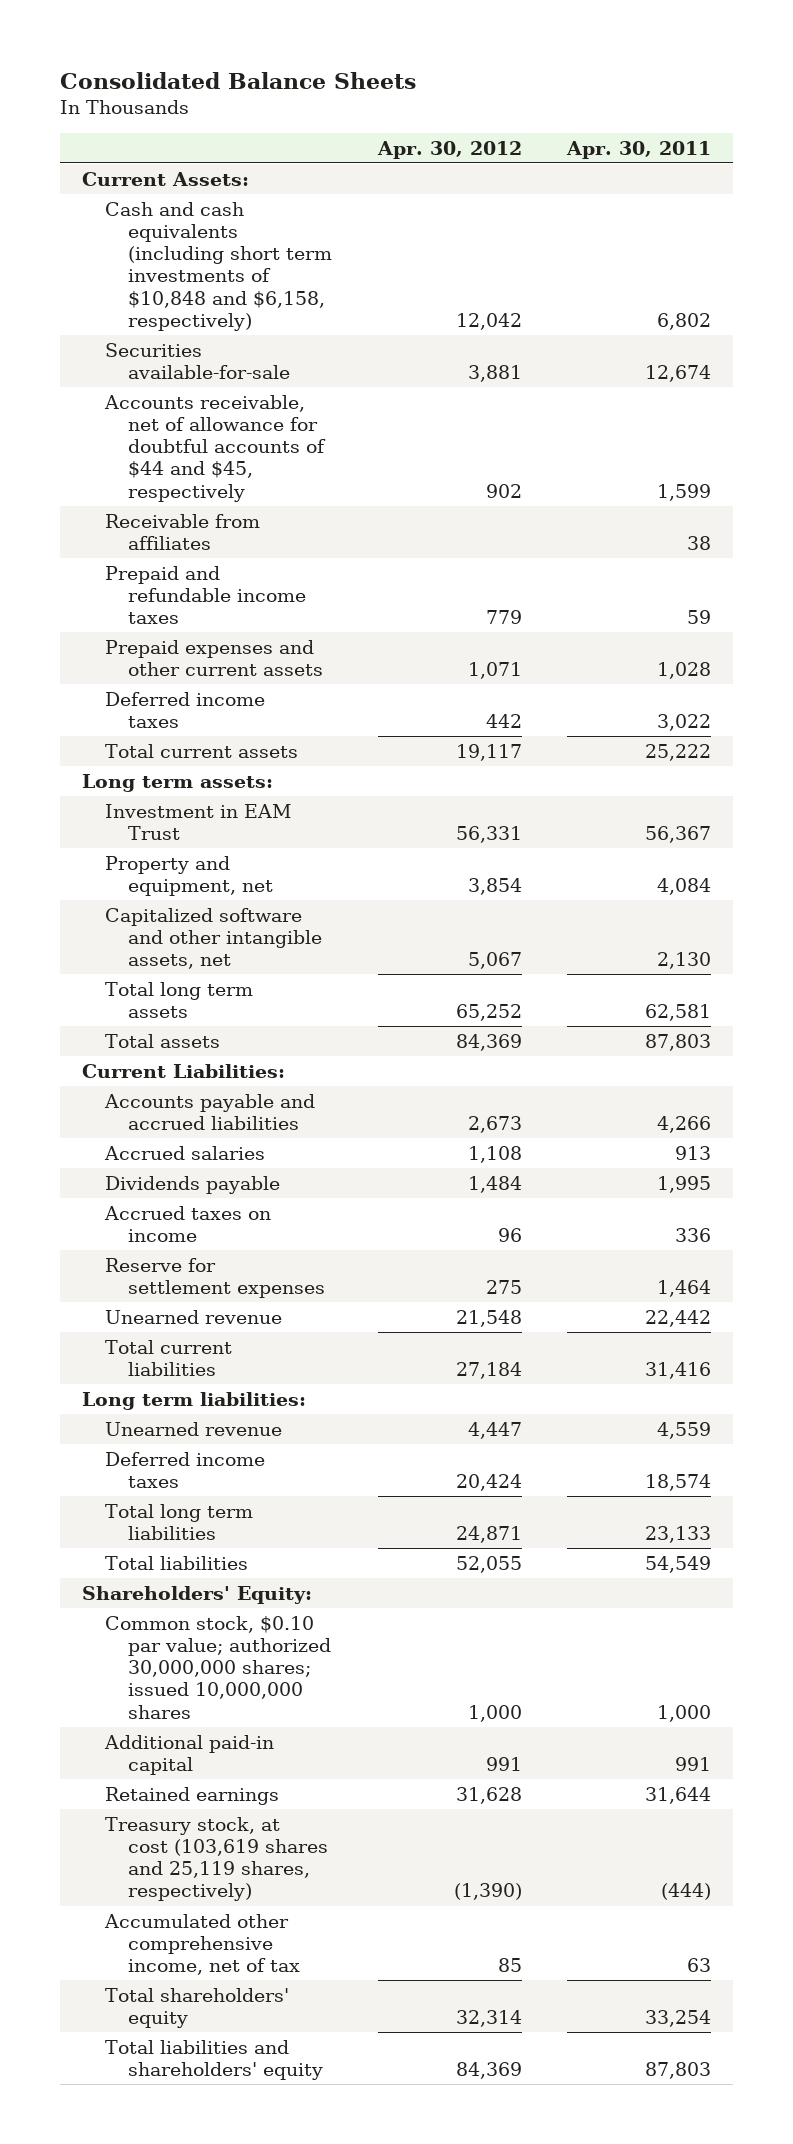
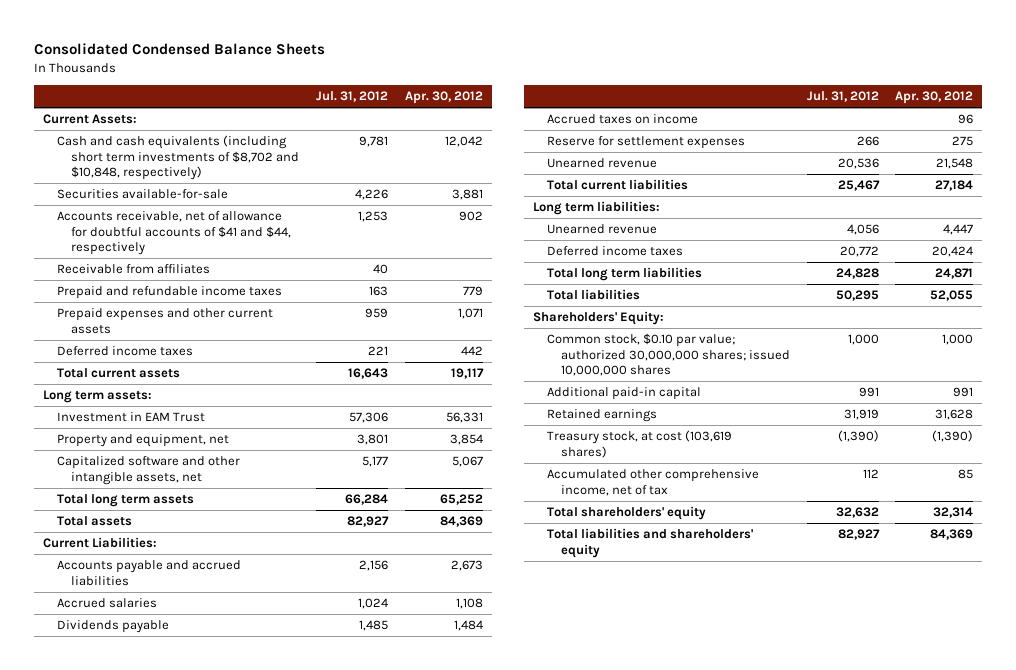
[59,71,416,89] Consolidated Balance Sheets -> [34,43,326,56] Consolidated Condensed Balance Sheets
[565,140,711,159] Apr. 30, 2011 -> none
none -> [316,91,389,103] Jul. 31, 2012
[105,201,333,331] Cash and cash equivalents (including short term investments of $10,848 and $6,158, respectively) -> [56,135,299,180] Cash and cash equivalents (including short term investments of $8,702 and $10,848, respectively)
[104,394,327,502] Accounts receivable, net of allowance for doubtful accounts of $44 and $45, respectively -> [56,211,291,255] Accounts receivable, net of allowance for doubtful accounts of $41 and $44, respectively
[105,1816,329,1902] Treasury stock, at cost (103,619 shares and 25,119 shares, respectively) -> [546,430,732,458] Treasury stock, at cost (103,619 shares)

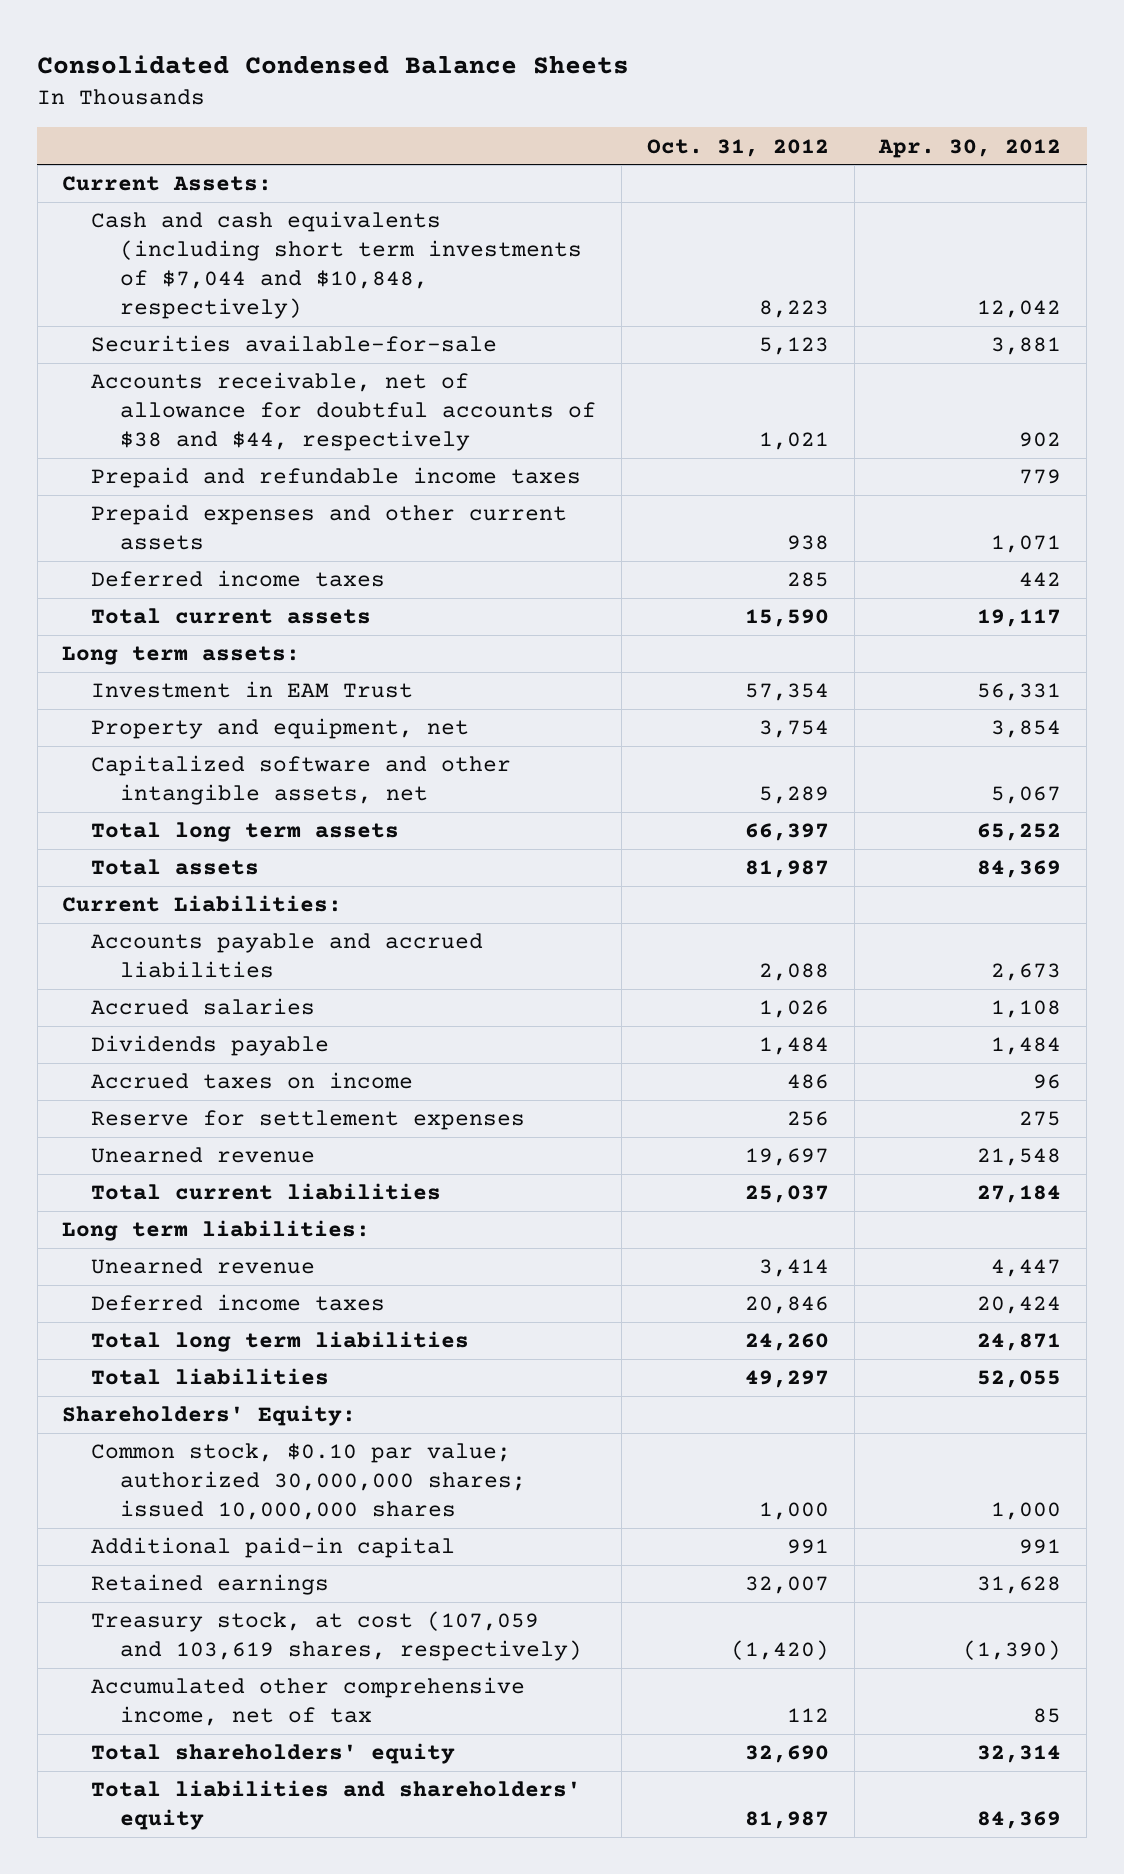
[316,91,389,103] Jul. 31, 2012 -> none
none -> [646,138,829,157] Oct. 31, 2012
[56,135,299,180] Cash and cash equivalents (including short term investments of $8,702 and $10,848, respectively) -> [91,211,582,320] Cash and cash equivalents (including short term investments of $7,044 and $10,848, respectively)
[56,264,210,275] Receivable from affiliates -> none
[56,211,291,255] Accounts receivable, net of allowance for doubtful accounts of $41 and $44, respectively -> [91,372,596,452] Accounts receivable, net of allowance for doubtful accounts of $38 and $44, respectively
[546,430,732,458] Treasury stock, at cost (103,619 shares) -> [91,1611,582,1662] Treasury stock, at cost (107,059 and 103,619 shares, respectively)

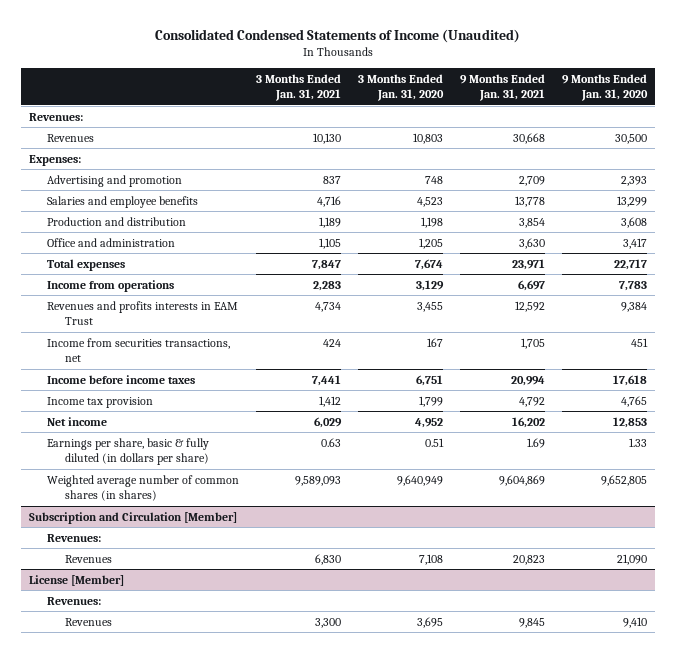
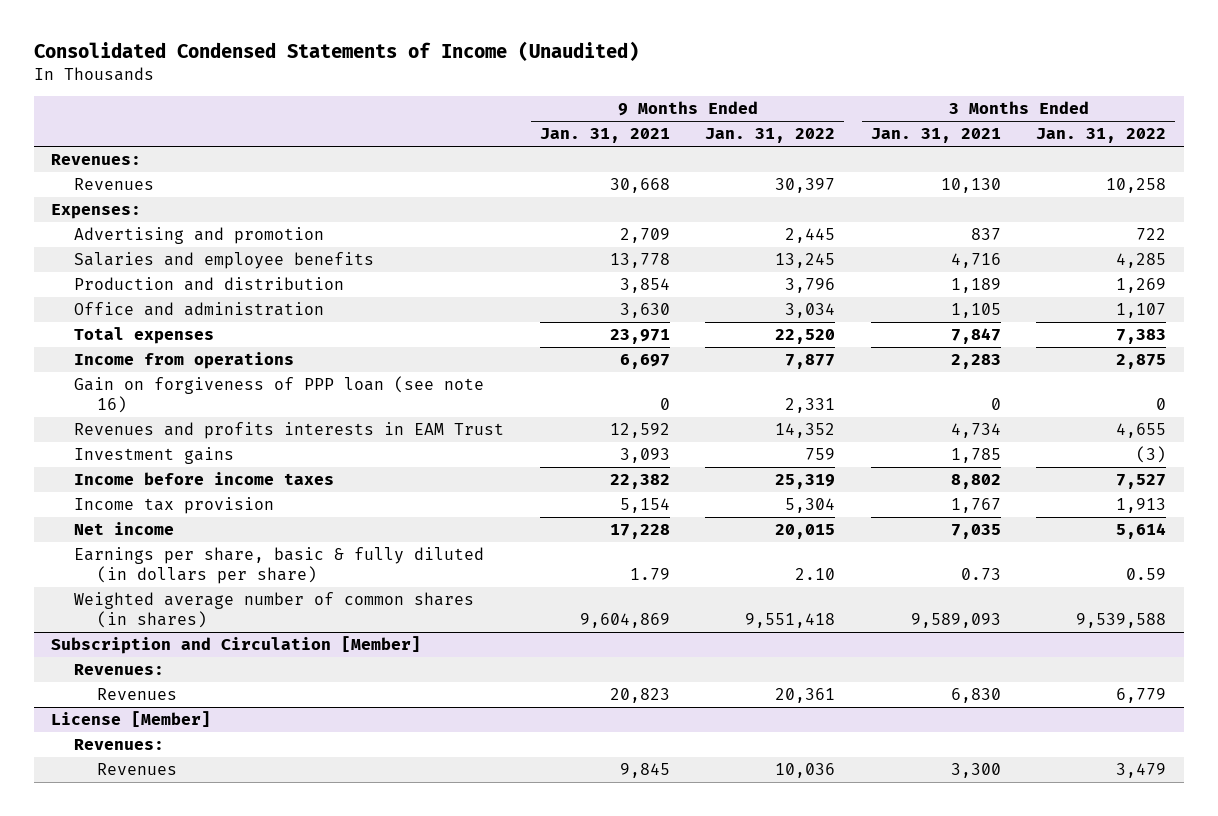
[357,73,444,102] 3 Months Ended Jan. 31, 2020 -> none
[561,73,648,102] 9 Months Ended Jan. 31, 2020 -> none
none -> [705,128,836,144] Jan. 31, 2022
none -> [1036,128,1167,144] Jan. 31, 2022
none -> [74,376,485,414] Gain on forgiveness of PPP loan (see note 16)
[47,337,231,363] Income from securities transactions, net -> none
none -> [74,447,235,465] Investment gains
[312,374,342,386] 7,441 -> [950,474,1001,490] 8,802
[510,375,545,386] 20,994 -> [609,474,670,490] 22,382
[319,395,342,407] 1,412 -> [950,498,1001,514] 1,767
[518,396,545,407] 4,792 -> [619,498,670,514] 5,154
[314,416,343,428] 6,029 -> [950,524,1001,540] 7,035
[511,416,545,428] 16,202 -> [609,524,670,540] 17,228
[321,437,342,447] 0.63 -> [960,568,1001,581] 0.73
[526,437,545,448] 1.69 -> [629,568,670,581] 1.79

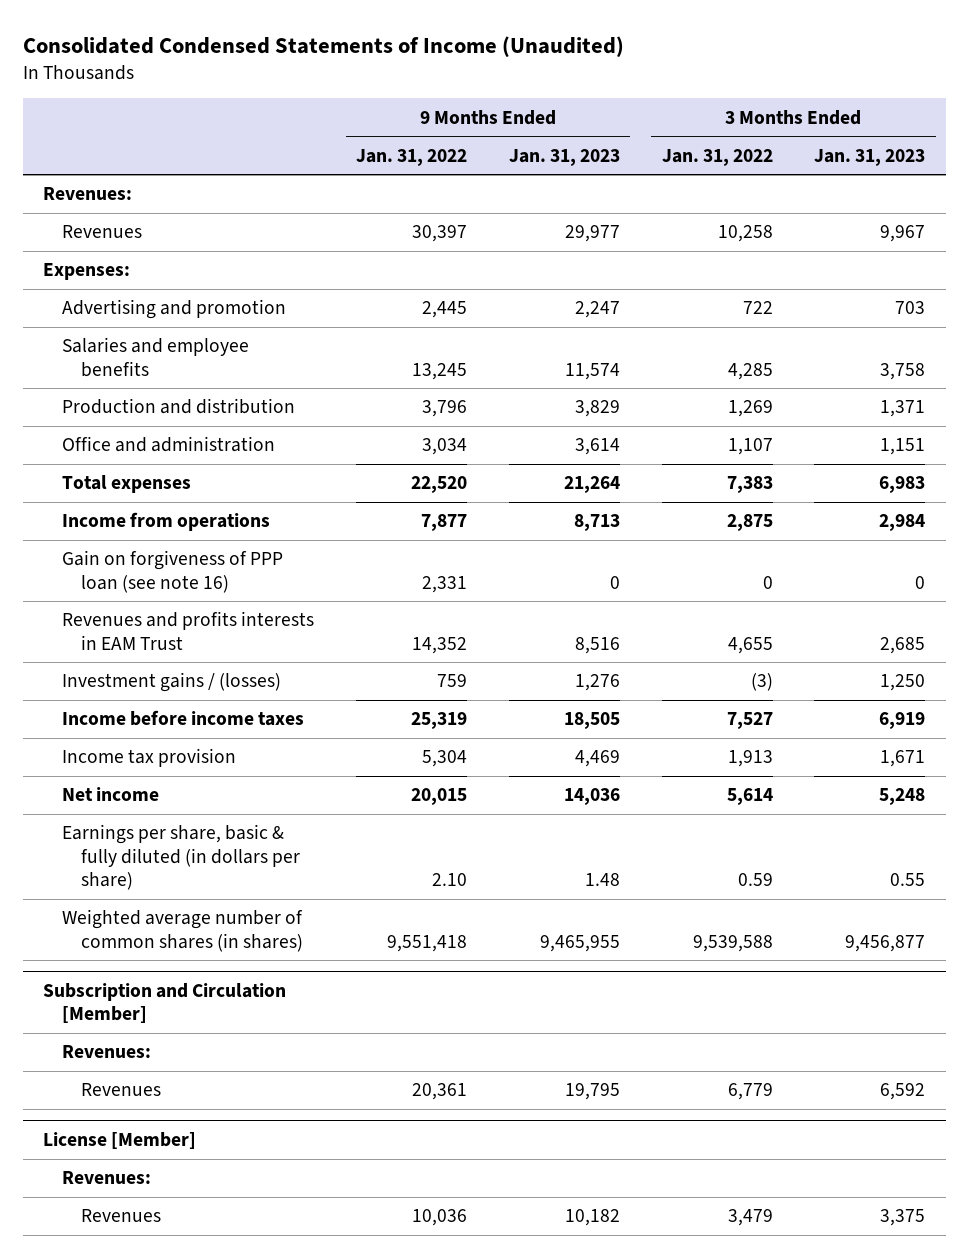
[539,128,670,144] Jan. 31, 2021 -> none
[870,128,1001,144] Jan. 31, 2021 -> none
none -> [508,148,620,166] Jan. 31, 2023
none -> [814,148,926,166] Jan. 31, 2023
[74,447,235,465] Investment gains -> [62,672,282,693] Investment gains / (losses)

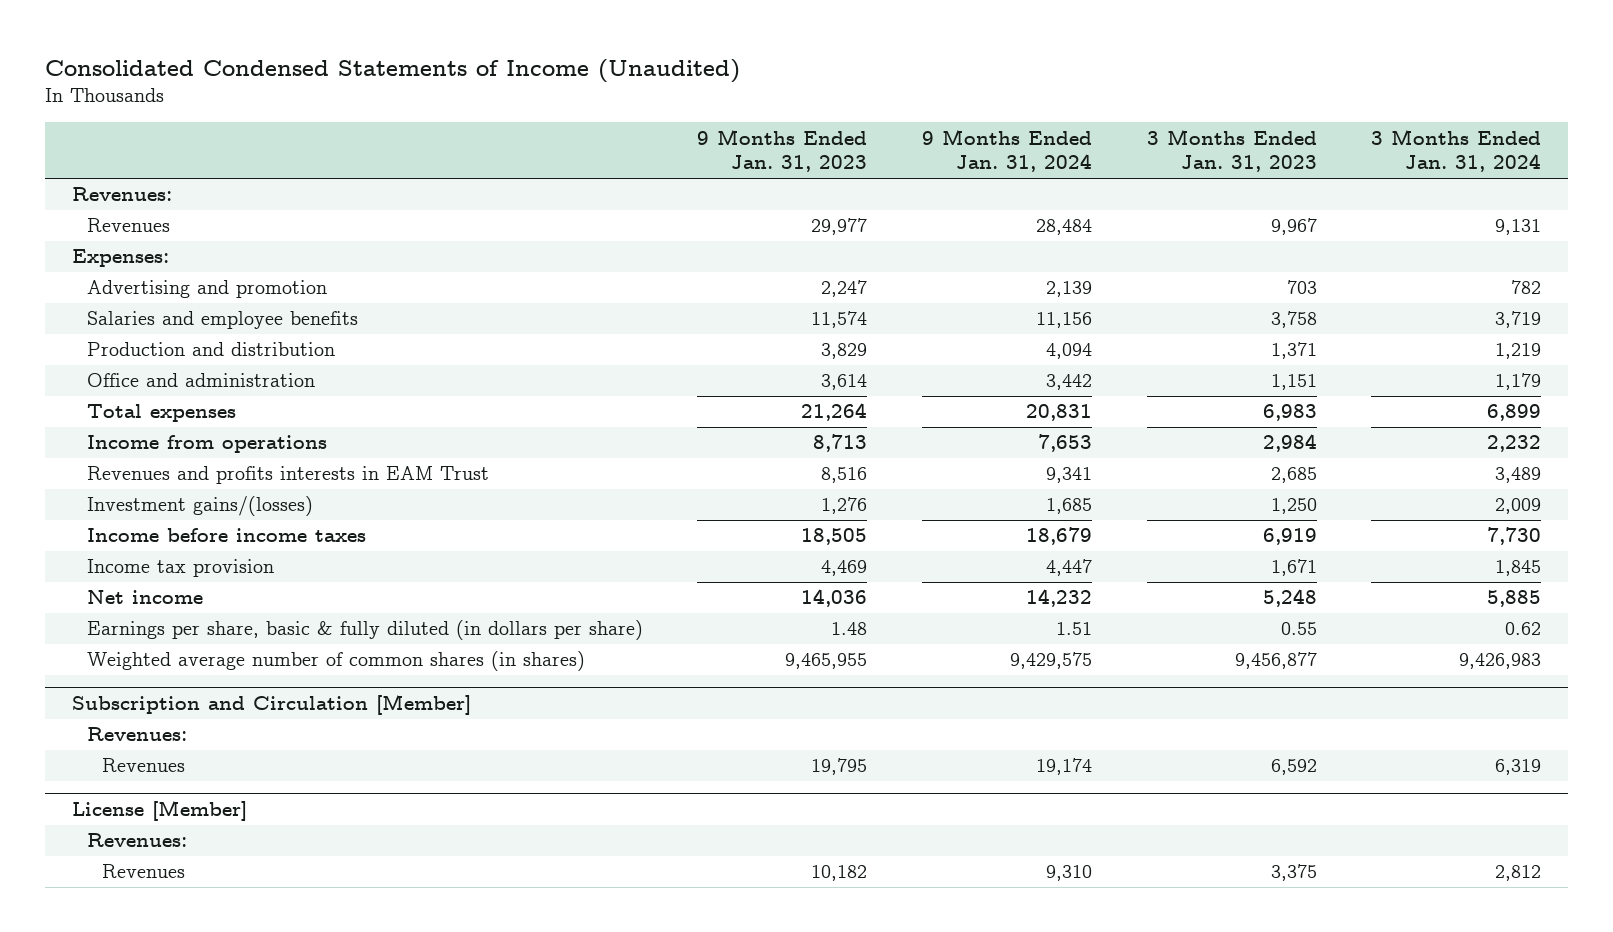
[356,148,468,166] Jan. 31, 2022 -> none
[661,148,773,166] Jan. 31, 2022 -> none
none -> [922,128,1093,173] 9 Months Ended Jan. 31, 2024
none -> [1371,128,1542,173] 3 Months Ended Jan. 31, 2024
[62,550,284,593] Gain on forgiveness of PPP loan (see note 16) -> none
[62,672,282,693] Investment gains / (losses) -> [86,496,313,517] Investment gains/(losses)

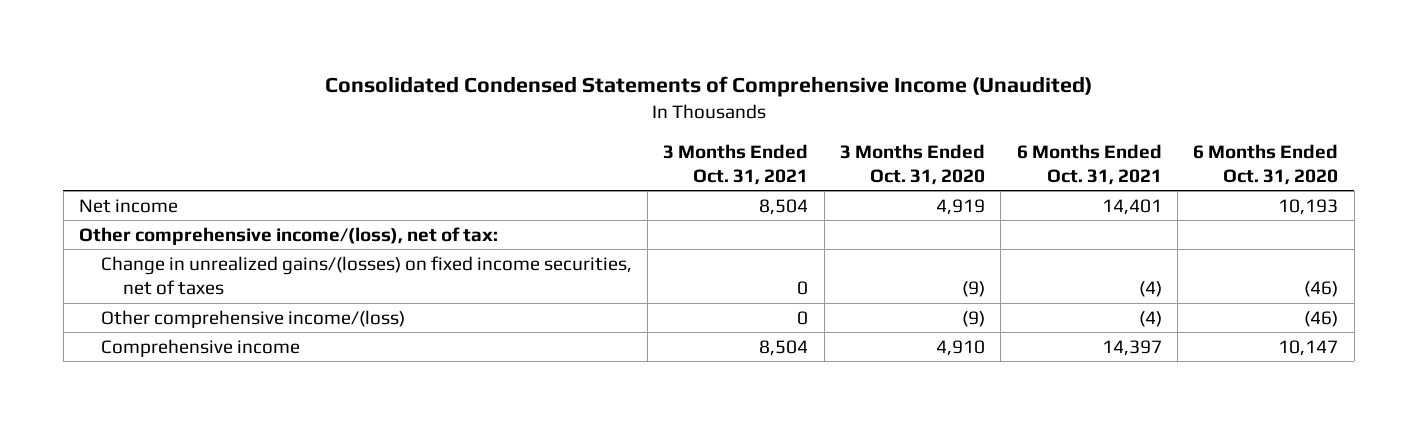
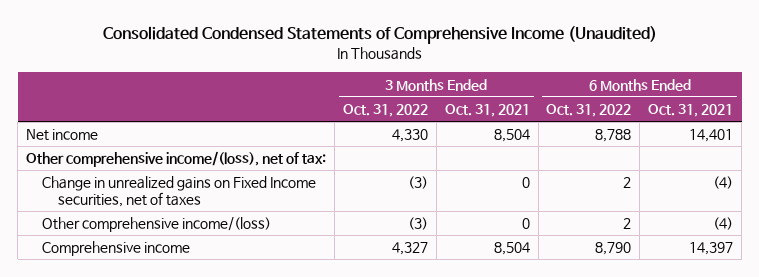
[840,143,986,185] 3 Months Ended Oct. 31, 2020 -> none
[1193,143,1339,185] 6 Months Ended Oct. 31, 2020 -> none
none -> [342,104,428,118] Oct. 31, 2022
none -> [546,104,632,118] Oct. 31, 2022
[100,255,632,296] Change in unrealized gains/(losses) on fixed income securities, net of taxes -> [41,176,316,207] Change in unrealized gains on Fixed Income securities, net of taxes

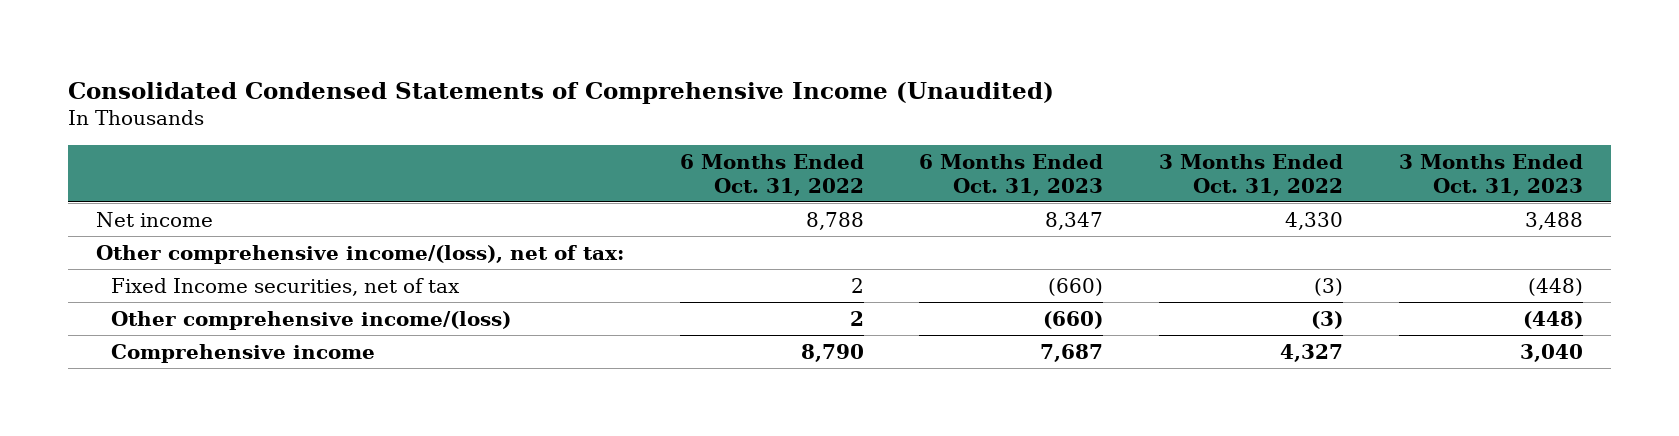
[444,104,530,118] Oct. 31, 2021 -> none
[648,104,734,118] Oct. 31, 2021 -> none
none -> [919,153,1104,196] 6 Months Ended Oct. 31, 2023
none -> [1398,153,1583,196] 3 Months Ended Oct. 31, 2023
[41,176,316,207] Change in unrealized gains on Fixed Income securities, net of taxes -> [110,277,460,296] Fixed Income securities, net of tax

